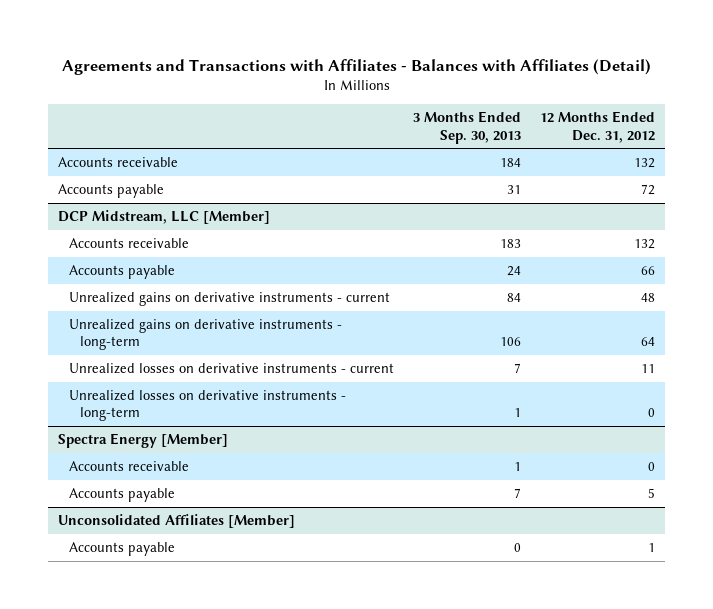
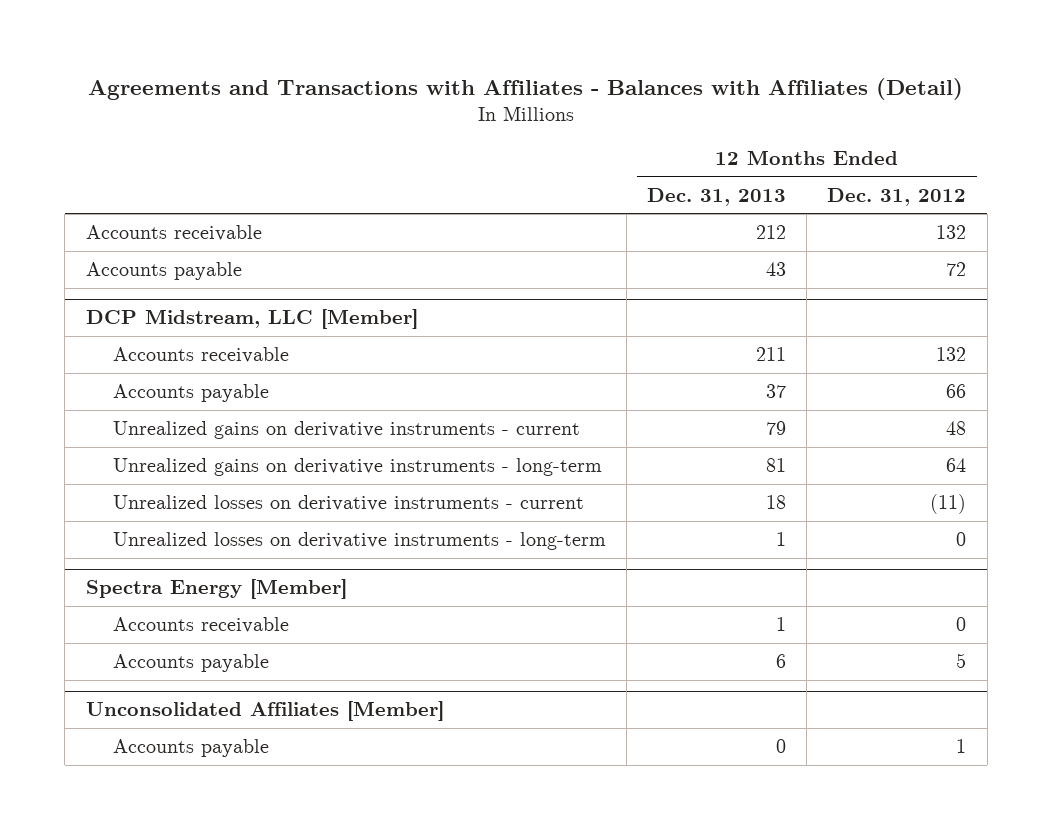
[413,111,522,144] 3 Months Ended Sep. 30, 2013 -> none
none -> [647,187,787,206] Dec. 31, 2013
[641,364,656,374] 11 -> [930,493,967,514] (11)

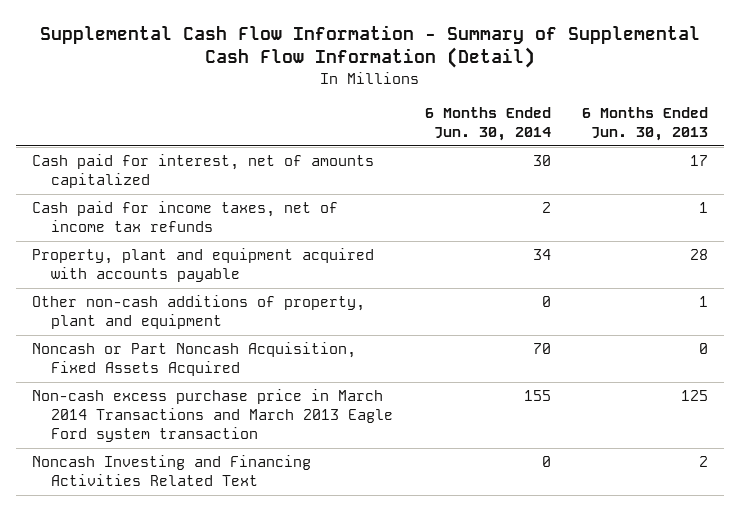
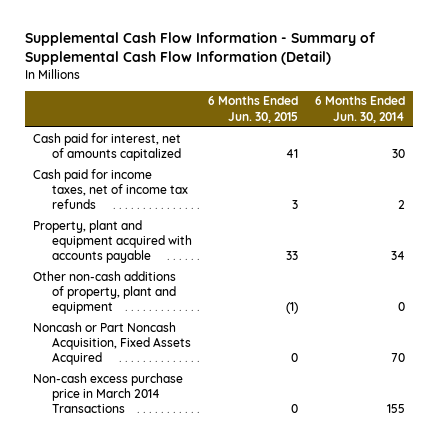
[582,107,709,141] 6 Months Ended Jun. 30, 2013 -> none
none -> [208,96,299,123] 6 Months Ended Jun. 30, 2015
[32,455,312,487] Noncash Investing and Financing Activities Related Text -> none
[32,389,394,442] Non-cash excess purchase price in March 2014 Transactions and March 2013 Eagle Ford system transaction -> [33,372,184,414] Non-cash excess purchase price in March 2014 Transactions

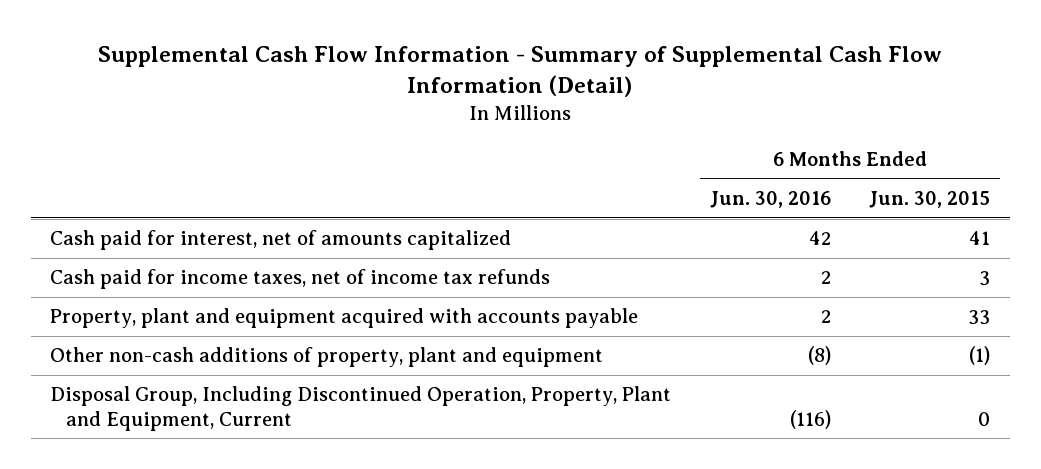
[315,96,406,123] 6 Months Ended Jun. 30, 2014 -> none
none -> [709,190,831,208] Jun. 30, 2016
[33,321,191,366] Noncash or Part Noncash Acquisition, Fixed Assets Acquired -> none
[33,372,184,414] Non-cash excess purchase price in March 2014 Transactions -> none
none -> [50,386,672,431] Disposal Group, Including Discontinued Operation, Property, Plant and Equipment, Current

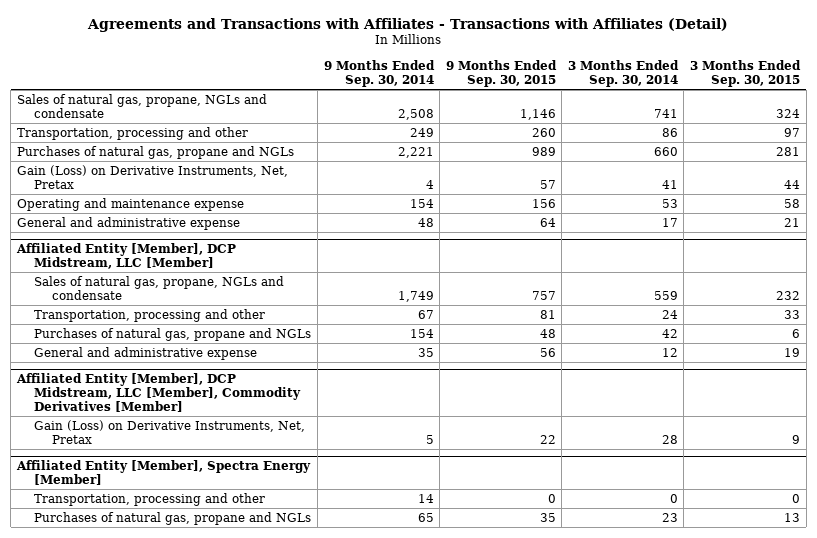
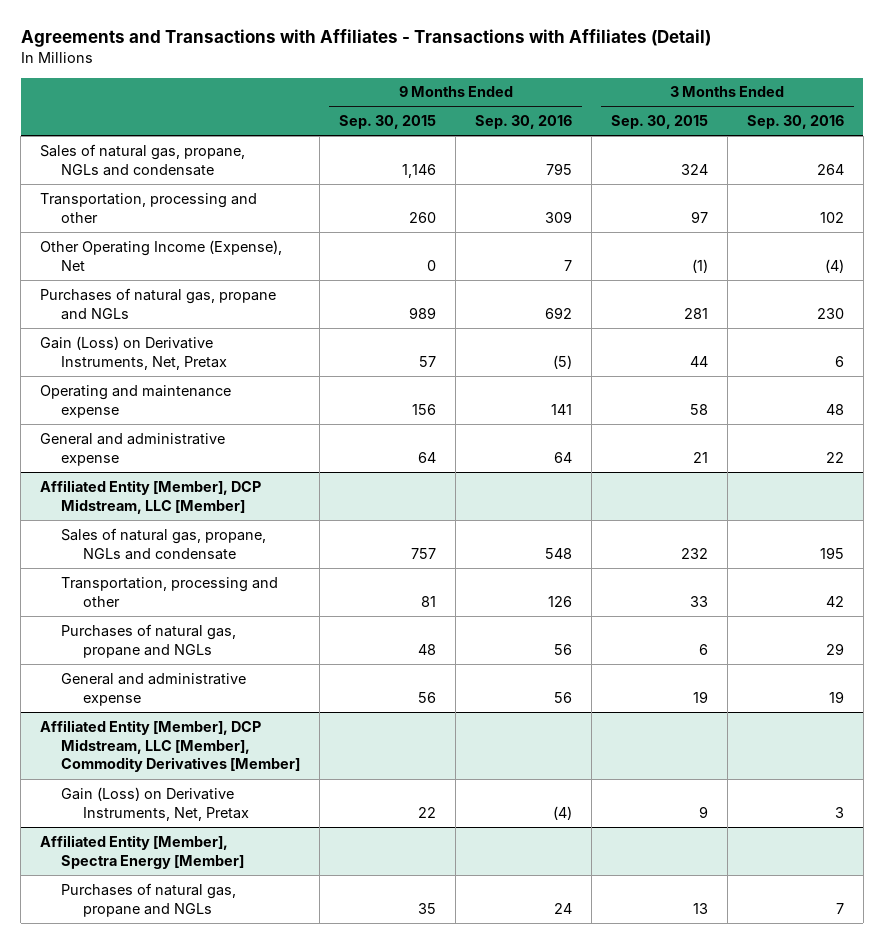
[323,59,435,88] 9 Months Ended Sep. 30, 2014 -> none
[567,59,679,88] 3 Months Ended Sep. 30, 2014 -> none
none -> [475,115,573,130] Sep. 30, 2016
none -> [746,115,844,130] Sep. 30, 2016
none -> [39,239,282,271] Other Operating Income (Expense), Net
[34,492,266,506] Transportation, processing and other -> none

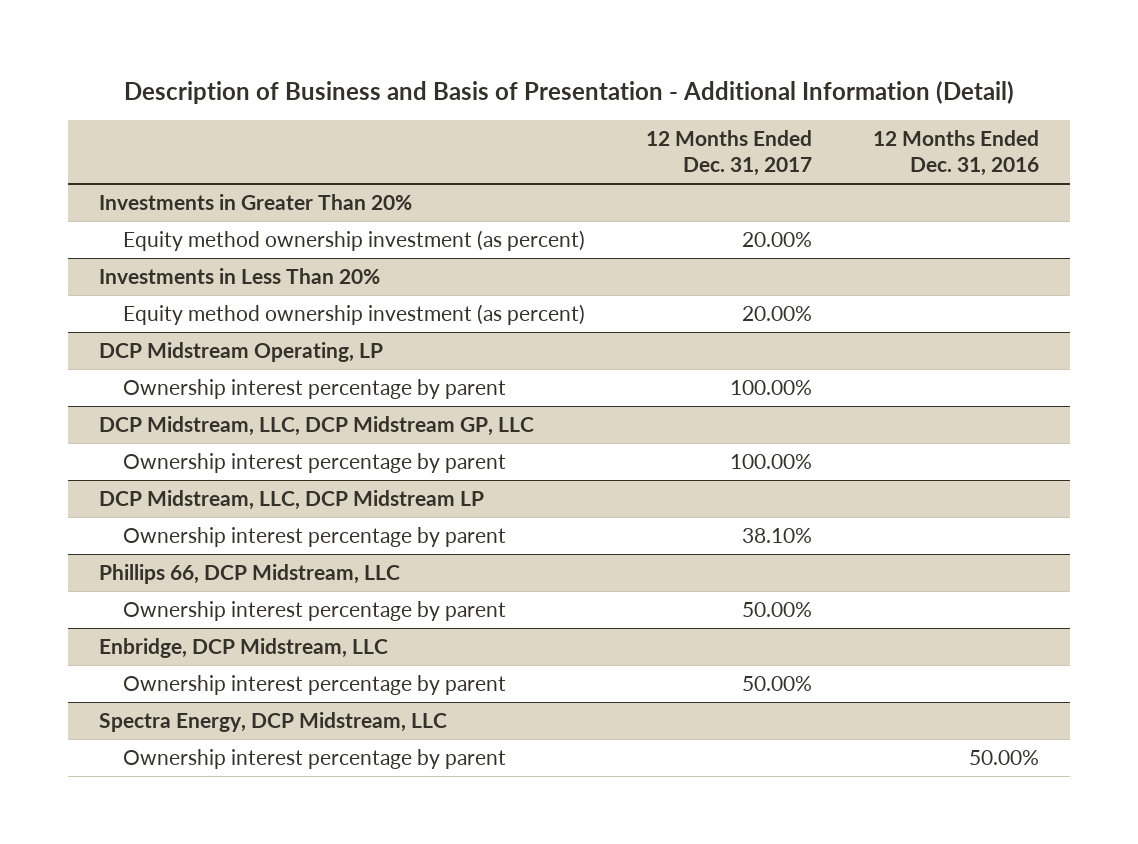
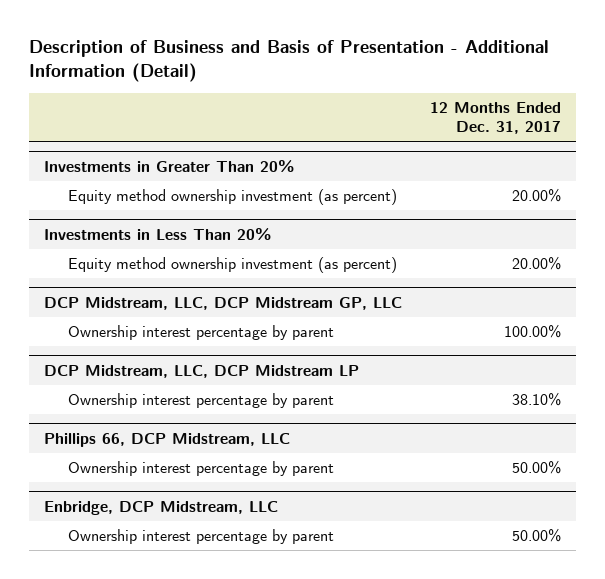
[873,129,1040,177] 12 Months Ended Dec. 31, 2016 -> none
[98,341,383,362] DCP Midstream Operating, LP -> none
[122,378,506,399] Ownership interest percentage by parent -> none
[98,711,447,732] Spectra Energy, DCP Midstream, LLC -> none
[122,748,506,769] Ownership interest percentage by parent -> none

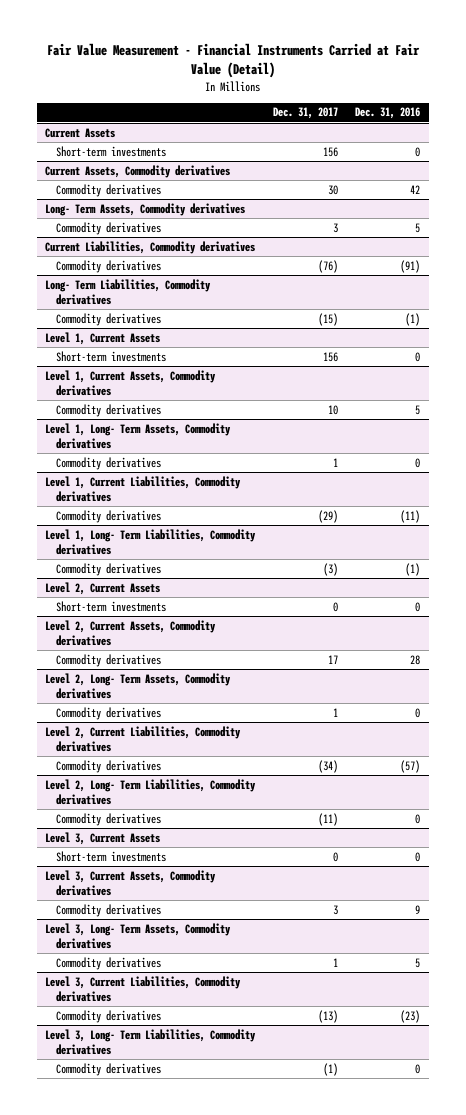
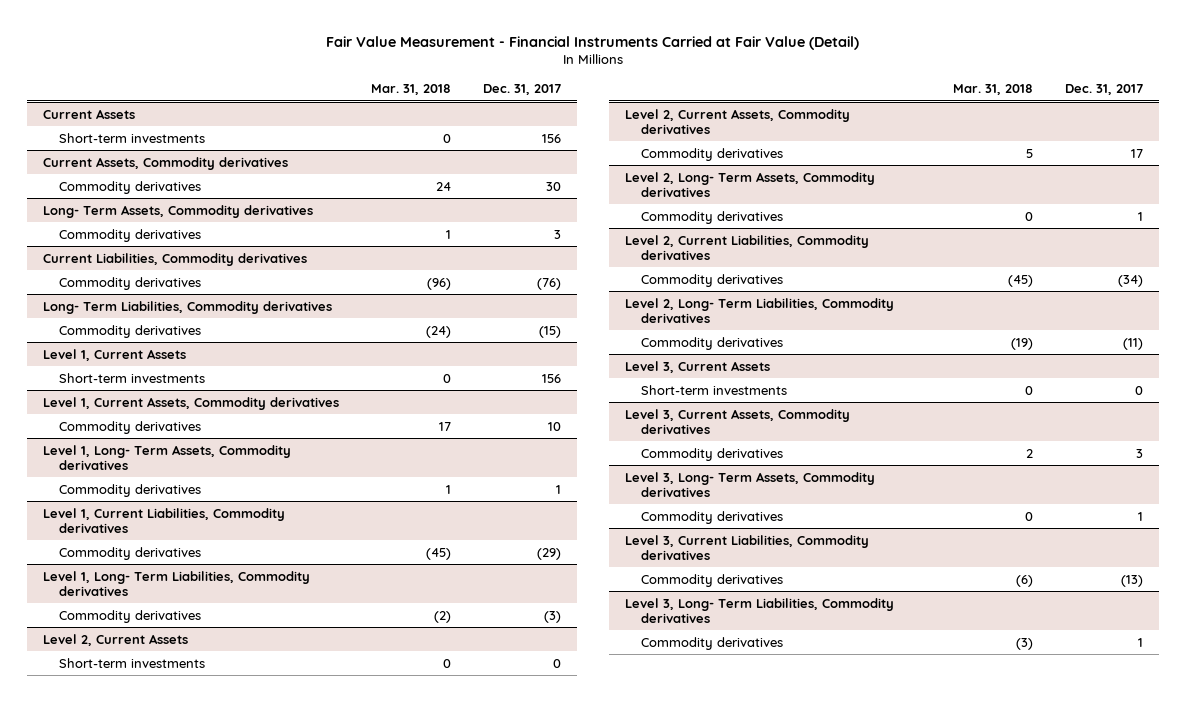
[355,107,421,120] Dec. 31, 2016 -> none
none -> [370,84,451,96] Mar. 31, 2018
[322,1062,338,1076] (1) -> [1138,637,1144,647] 1

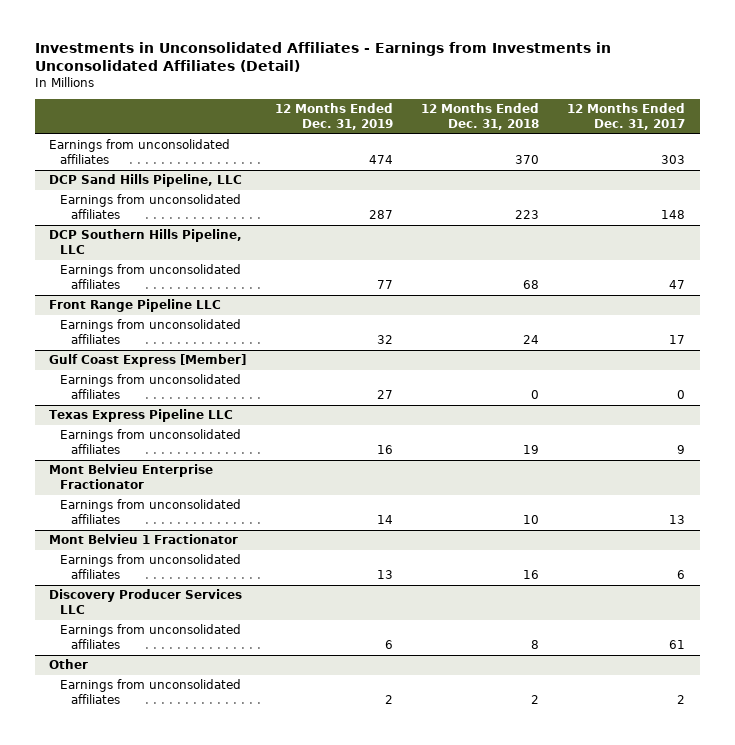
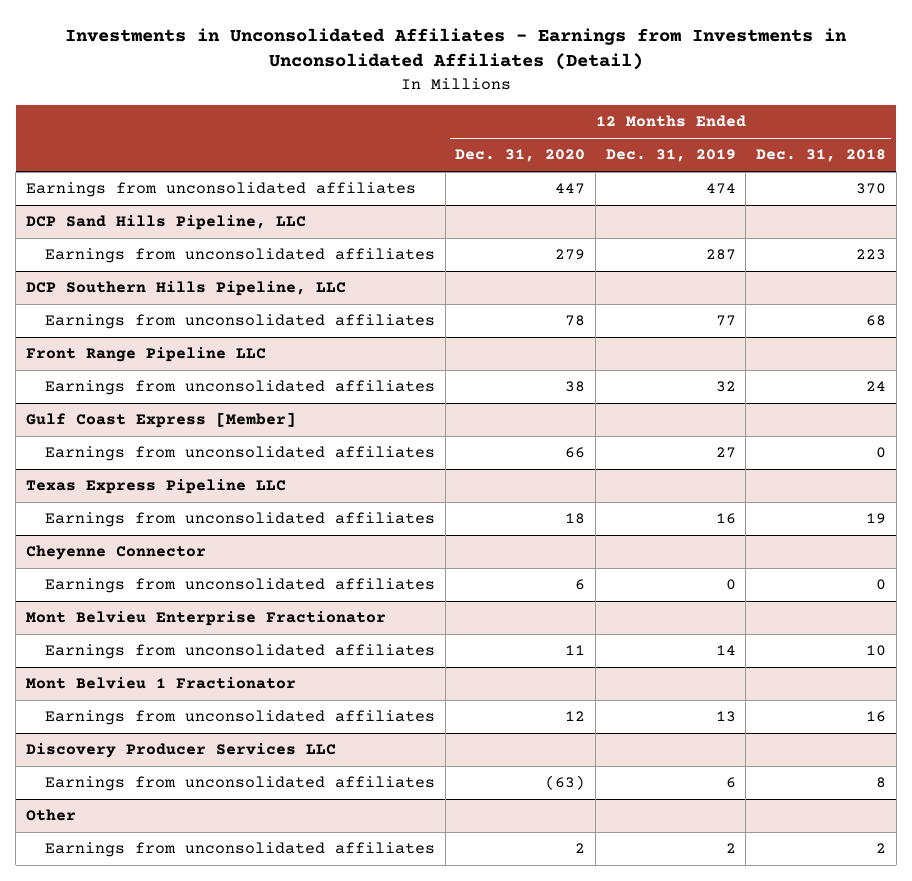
[567,102,686,130] 12 Months Ended Dec. 31, 2017 -> none
none -> [455,149,586,163] Dec. 31, 2020
none -> [25,545,206,561] Cheyenne Connector
none -> [45,578,436,594] Earnings from unconsolidated affiliates

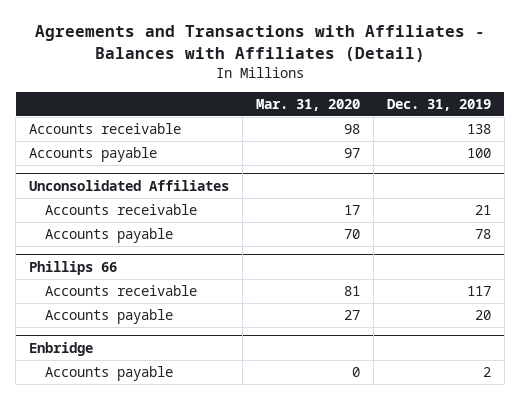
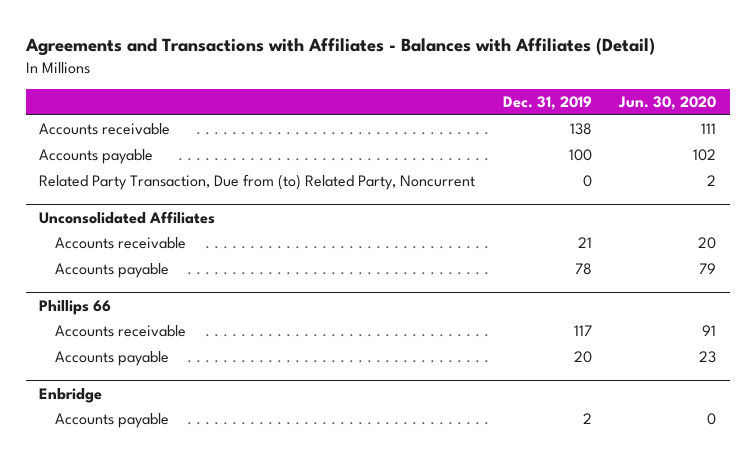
[256,98,361,111] Mar. 31, 2020 -> none
none -> [618,96,717,111] Jun. 30, 2020
none -> [39,174,476,191] Related Party Transaction, Due from (to) Related Party, Noncurrent

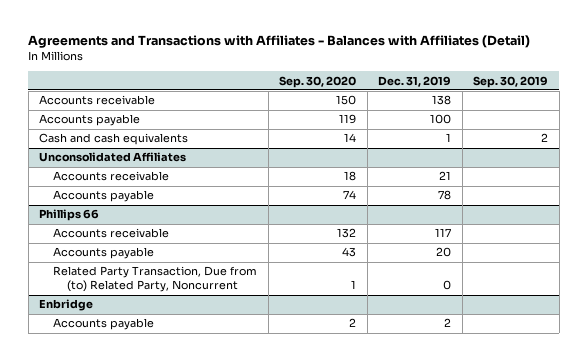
[618,96,717,111] Jun. 30, 2020 -> none
none -> [279,75,357,88] Sep. 30, 2020
none -> [473,75,549,88] Sep. 30, 2019
[39,174,476,191] Related Party Transaction, Due from (to) Related Party, Noncurrent -> none
none -> [39,133,189,146] Cash and cash equivalents
none -> [52,266,257,293] Related Party Transaction, Due from (to) Related Party, Noncurrent

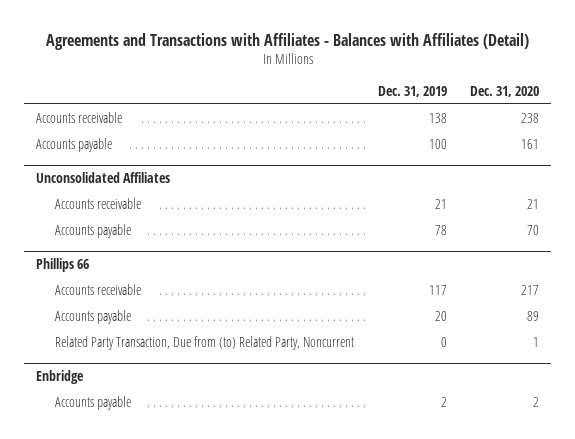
[279,75,357,88] Sep. 30, 2020 -> none
[473,75,549,88] Sep. 30, 2019 -> none
none -> [470,86,540,98] Dec. 31, 2020
[39,133,189,146] Cash and cash equivalents -> none

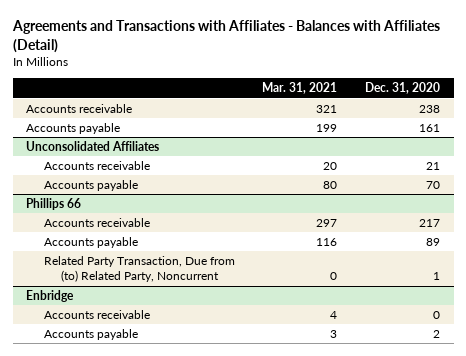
[377,86,447,98] Dec. 31, 2019 -> none
none -> [262,82,338,95] Mar. 31, 2021
none -> [43,310,150,320] Accounts receivable

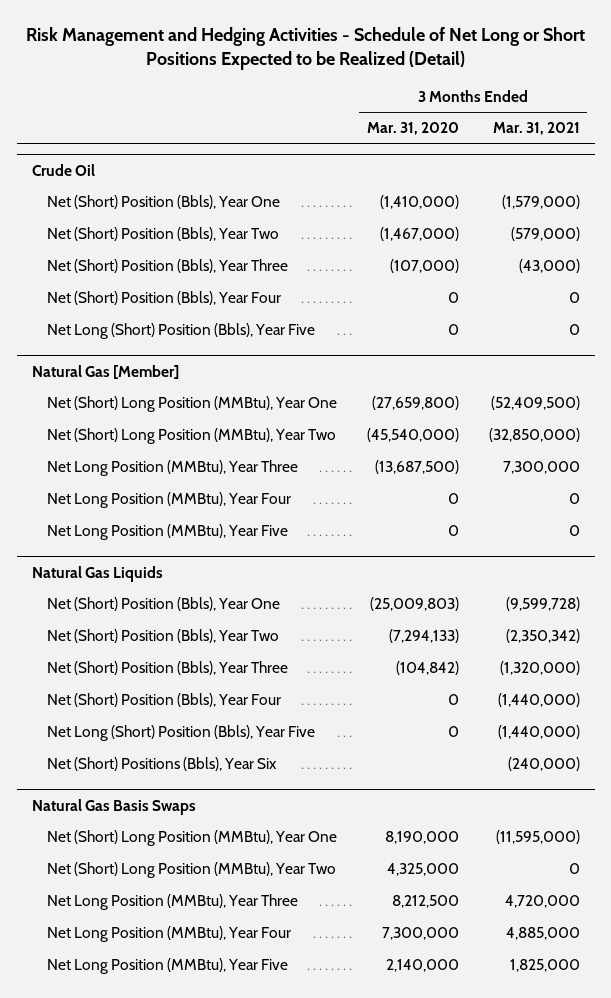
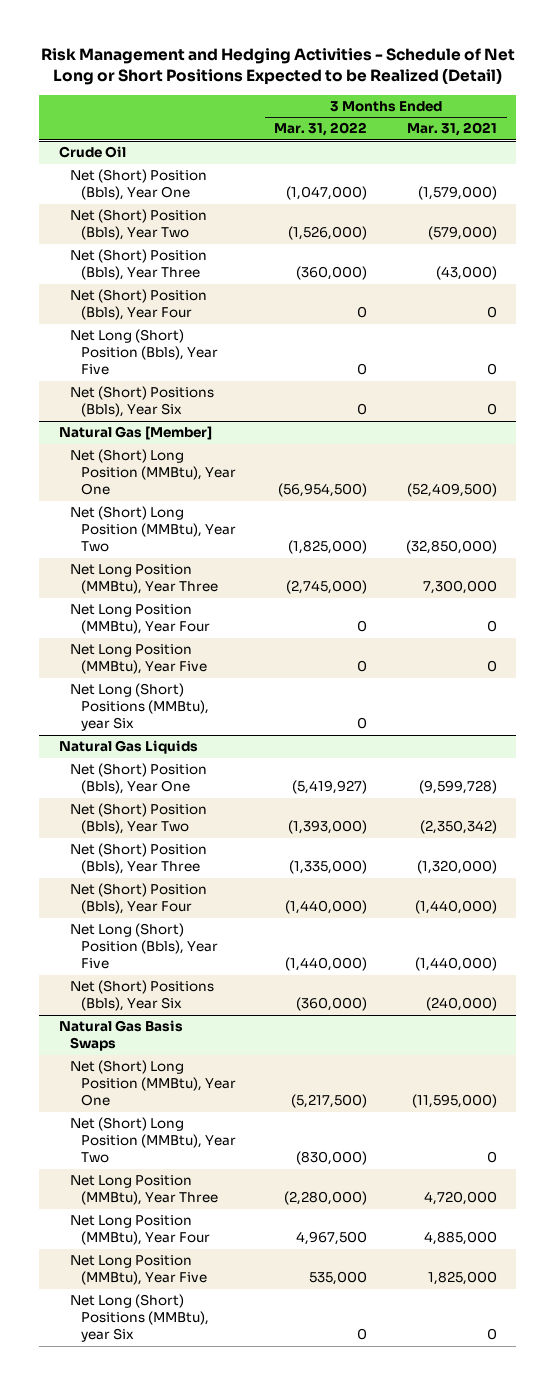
[366,122,459,136] Mar. 31, 2020 -> none
none -> [274,122,368,137] Mar. 31, 2022
none -> [69,386,214,418] Net (Short) Positions (Bbls), Year Six
none -> [69,683,209,732] Net Long (Short) Positions (MMBtu), year Six
none -> [69,1294,209,1343] Net Long (Short) Positions (MMBtu), year Six

